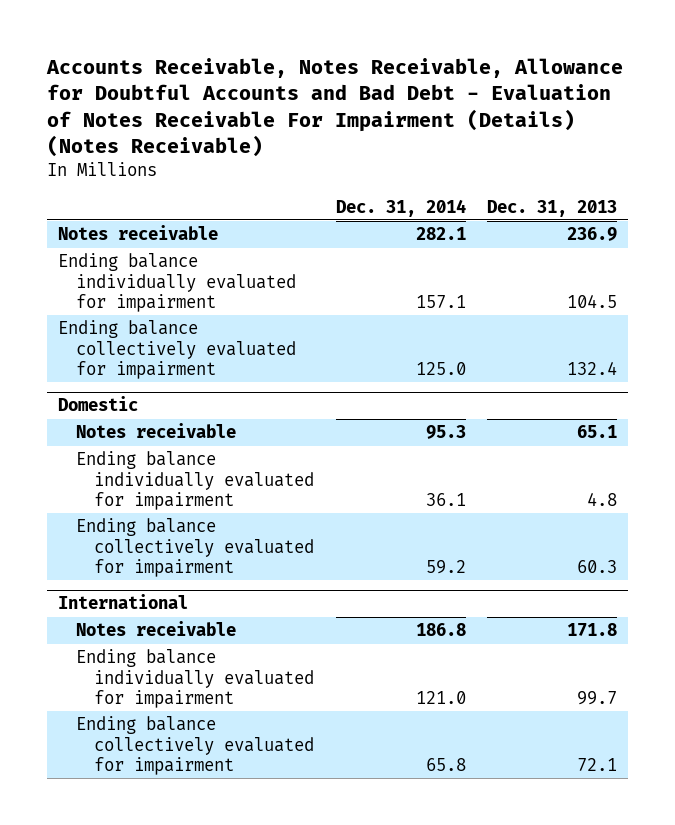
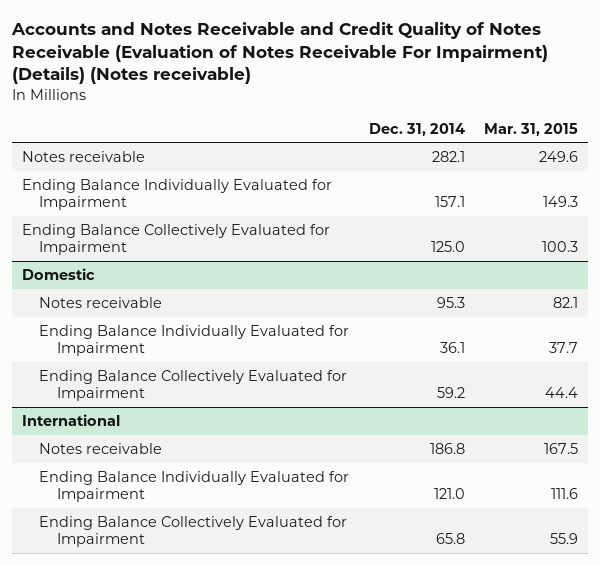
[46,57,624,158] Accounts Receivable, Notes Receivable, Allowance for Doubtful Accounts and Bad Debt - Evaluation of Notes Receivable For Impairment (Details) (Notes Receivable) -> [11,21,549,85] Accounts and Notes Receivable and Credit Quality of Notes Receivable (Evaluation of Notes Receivable For Impairment) (Details) (Notes receivable)
[487,199,618,217] Dec. 31, 2013 -> none
none -> [484,122,579,136] Mar. 31, 2015
[58,253,297,313] Ending balance individually evaluated for impairment -> [21,178,332,211] Ending Balance Individually Evaluated for Impairment
[58,320,297,380] Ending balance collectively evaluated for impairment -> [21,223,330,256] Ending Balance Collectively Evaluated for Impairment
[76,451,314,511] Ending balance individually evaluated for impairment -> [39,324,350,357] Ending Balance Individually Evaluated for Impairment
[76,518,314,578] Ending balance collectively evaluated for impairment -> [39,369,348,402] Ending Balance Collectively Evaluated for Impairment
[76,649,314,709] Ending balance individually evaluated for impairment -> [39,470,350,503] Ending Balance Individually Evaluated for Impairment
[76,716,314,776] Ending balance collectively evaluated for impairment -> [39,515,348,548] Ending Balance Collectively Evaluated for Impairment

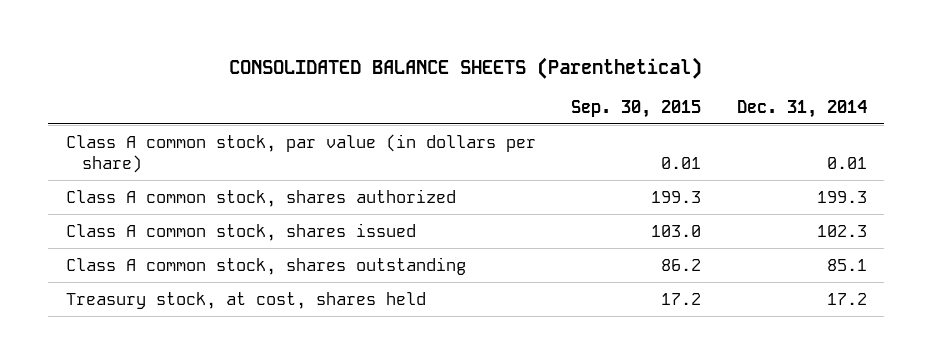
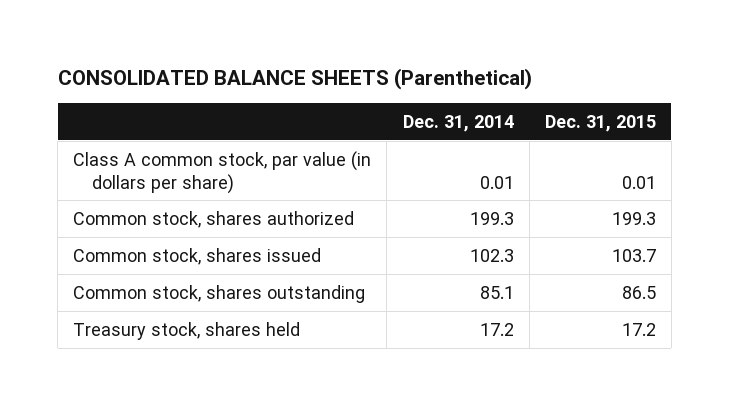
[571,99,702,118] Sep. 30, 2015 -> none
none -> [544,114,656,132] Dec. 31, 2015
[65,188,456,207] Class A common stock, shares authorized -> [73,210,355,228] Common stock, shares authorized
[65,222,416,241] Class A common stock, shares issued -> [73,247,322,265] Common stock, shares issued
[65,256,466,275] Class A common stock, shares outstanding -> [73,284,366,303] Common stock, shares outstanding
[65,291,426,309] Treasury stock, at cost, shares held -> [73,321,301,340] Treasury stock, shares held

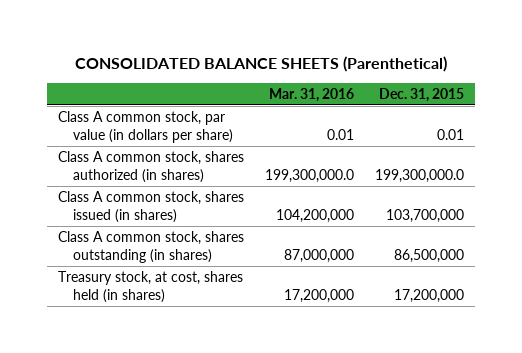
[402,114,514,132] Dec. 31, 2014 -> none
none -> [268,87,354,102] Mar. 31, 2016
[73,210,355,228] Common stock, shares authorized -> [57,151,244,184] Class A common stock, shares authorized (in shares)
[611,211,656,225] 199.3 -> [375,169,465,184] 199,300,000.0
[73,247,322,265] Common stock, shares issued -> [57,191,244,224] Class A common stock, shares issued (in shares)
[611,248,656,262] 103.7 -> [386,209,465,224] 103,700,000
[73,284,366,303] Common stock, shares outstanding -> [57,231,244,264] Class A common stock, shares outstanding (in shares)
[621,285,656,299] 86.5 -> [394,249,465,264] 86,500,000
[73,321,301,340] Treasury stock, shares held -> [57,271,243,304] Treasury stock, at cost, shares held (in shares)
[621,322,656,336] 17.2 -> [394,289,465,304] 17,200,000

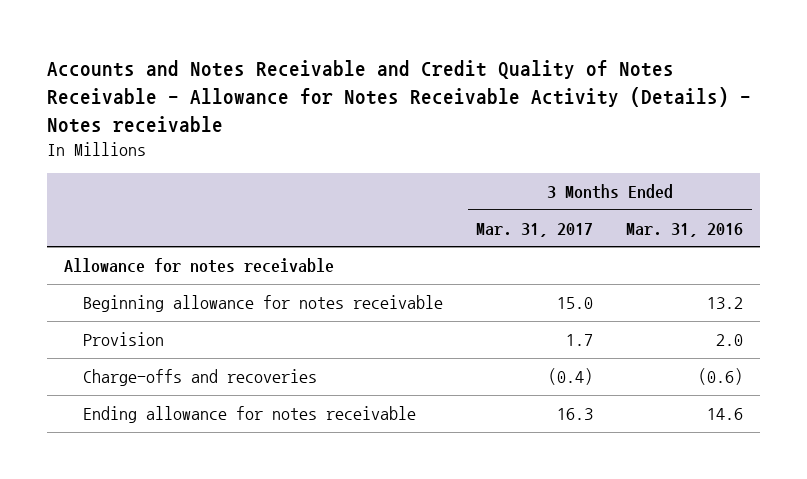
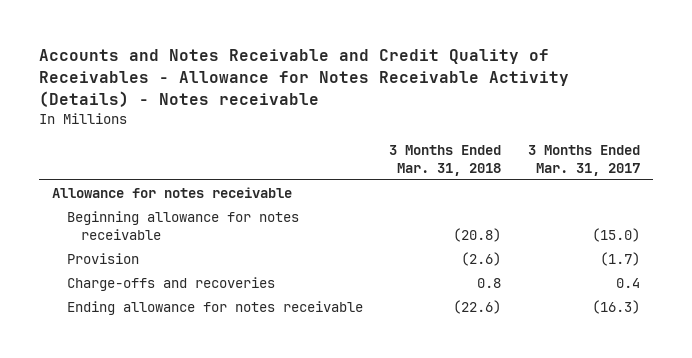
[47,60,752,133] Accounts and Notes Receivable and Credit Quality of Notes Receivable - Allowance for Notes Receivable Activity (Details) - Notes receivable -> [39,48,570,107] Accounts and Notes Receivable and Credit Quality of Receivables - Allowance for Notes Receivable Activity (Details) - Notes receivable
[626,222,744,237] Mar. 31, 2016 -> none
none -> [389,144,502,176] 3 Months Ended Mar. 31, 2018
[557,297,594,310] 15.0 -> [591,228,640,243] (15.0)
[566,334,594,347] 1.7 -> [599,252,640,267] (1.7)
[548,368,594,386] (0.4) -> [615,278,640,289] 0.4
[557,408,594,421] 16.3 -> [591,300,640,315] (16.3)

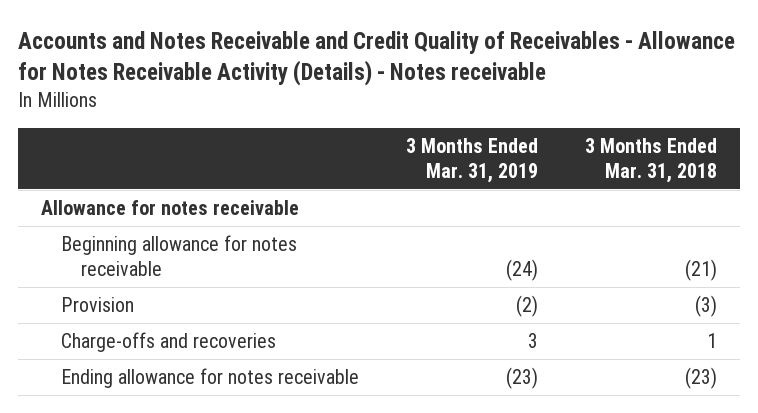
[527,144,640,176] 3 Months Ended Mar. 31, 2017 -> none
none -> [405,137,538,184] 3 Months Ended Mar. 31, 2019
[453,228,502,243] (20.8) -> [684,259,717,282] (21)
[461,252,502,267] (2.6) -> [694,295,717,318] (3)
[477,278,502,289] 0.8 -> [706,333,717,349] 1
[453,300,502,315] (22.6) -> [684,367,717,390] (23)

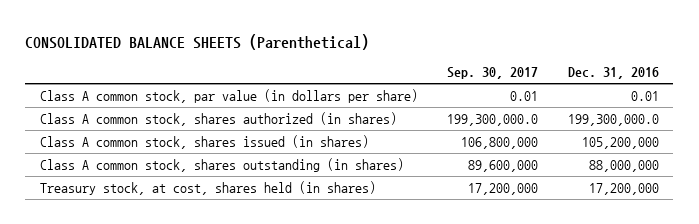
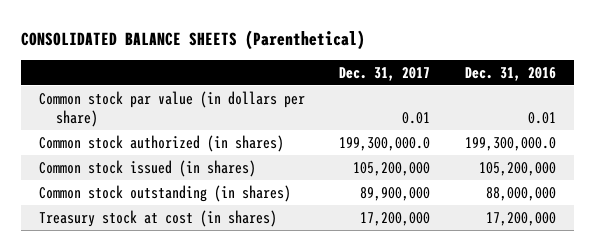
[447,67,539,80] Sep. 30, 2017 -> none
none -> [339,66,431,81] Dec. 31, 2017
[39,88,418,103] Class A common stock, par value (in dollars per share) -> [38,90,305,127] Common stock par value (in dollars per share)
[39,111,397,126] Class A common stock, shares authorized (in shares) -> [38,134,284,152] Common stock authorized (in shares)
[39,134,369,149] Class A common stock, shares issued (in shares) -> [38,159,256,177] Common stock issued (in shares)
[39,157,404,172] Class A common stock, shares outstanding (in shares) -> [38,184,291,202] Common stock outstanding (in shares)
[39,180,376,195] Treasury stock, at cost, shares held (in shares) -> [38,209,277,227] Treasury stock at cost (in shares)

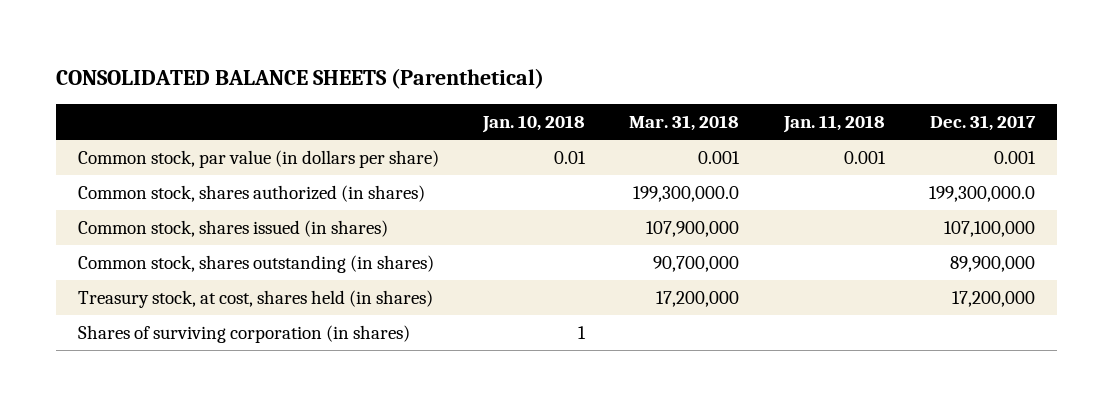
[465,66,557,81] Dec. 31, 2016 -> none
none -> [482,115,586,134] Jan. 10, 2018
none -> [629,115,740,132] Mar. 31, 2018
none -> [782,115,885,134] Jan. 11, 2018
[38,90,305,127] Common stock par value (in dollars per share) -> [78,150,440,169] Common stock, par value (in dollars per share)
[402,111,431,124] 0.01 -> [993,151,1036,165] 0.001
[38,134,284,152] Common stock authorized (in shares) -> [78,185,426,203] Common stock, shares authorized (in shares)
[38,159,256,177] Common stock issued (in shares) -> [78,220,389,238] Common stock, shares issued (in shares)
[353,161,431,176] 105,200,000 -> [943,221,1035,238] 107,100,000
[38,184,291,202] Common stock outstanding (in shares) -> [78,255,435,274] Common stock, shares outstanding (in shares)
[38,209,277,227] Treasury stock at cost (in shares) -> [78,290,434,309] Treasury stock, at cost, shares held (in shares)
none -> [78,325,411,344] Shares of surviving corporation (in shares)

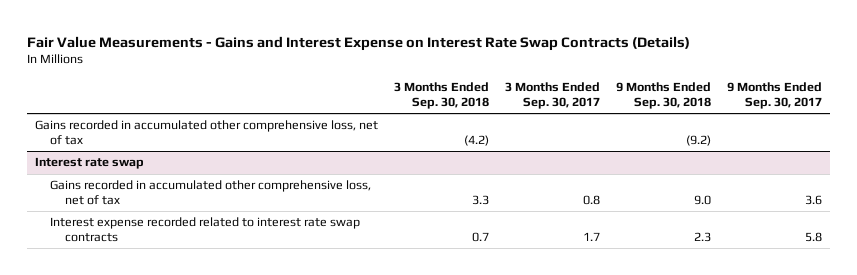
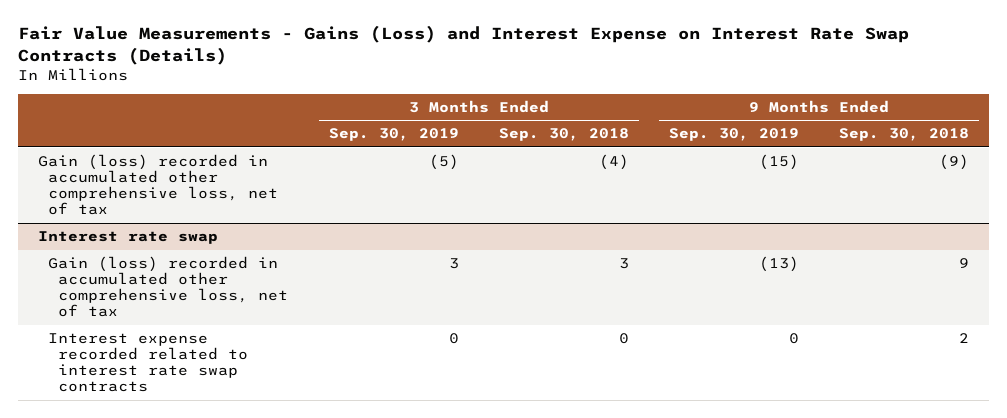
[27,35,691,51] Fair Value Measurements - Gains and Interest Expense on Interest Rate Swap Contracts (Details) -> [17,25,909,65] Fair Value Measurements - Gains (Loss) and Interest Expense on Interest Rate Swap Contracts (Details)
[505,82,601,109] 3 Months Ended Sep. 30, 2017 -> none
[726,82,822,109] 9 Months Ended Sep. 30, 2017 -> none
none -> [328,128,459,142] Sep. 30, 2019
none -> [668,128,799,142] Sep. 30, 2019
[35,120,379,146] Gains recorded in accumulated other comprehensive loss, net of tax -> [37,154,279,216] Gain (loss) recorded in accumulated other comprehensive loss, net of tax
[464,135,490,147] (4.2) -> [598,154,629,171] (4)
[685,135,711,147] (9.2) -> [938,154,969,171] (9)
[50,180,372,206] Gains recorded in accumulated other comprehensive loss, net of tax -> [48,256,289,318] Gain (loss) recorded in accumulated other comprehensive loss, net of tax
[472,195,490,206] 3.3 -> [618,258,629,270] 3
[693,195,711,206] 9.0 -> [958,258,969,269] 9
[472,232,490,243] 0.7 -> [618,333,629,345] 0
[693,232,711,243] 2.3 -> [958,333,969,344] 2

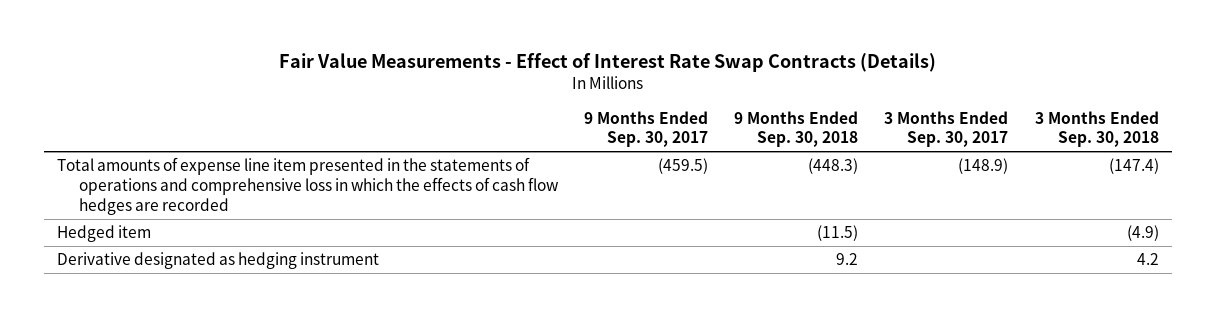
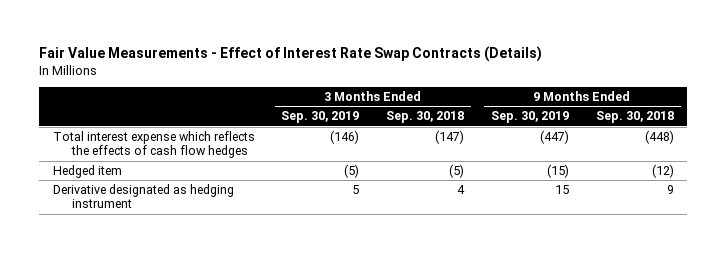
[583,110,708,148] 9 Months Ended Sep. 30, 2017 -> none
[884,110,1009,148] 3 Months Ended Sep. 30, 2017 -> none
none -> [281,111,360,124] Sep. 30, 2019
none -> [491,111,570,124] Sep. 30, 2019
[56,157,559,215] Total amounts of expense line item presented in the statements of operations and comprehensive loss in which the effects of cash flow hedges are recorded -> [52,130,255,159] Total interest expense which reflects the effects of cash flow hedges
[808,158,859,175] (448.3) -> [644,129,674,144] (448)
[1108,158,1159,175] (147.4) -> [435,129,465,144] (147)
[817,225,859,242] (11.5) -> [651,163,674,178] (12)
[1126,225,1159,242] (4.9) -> [449,163,465,178] (5)
[836,253,859,266] 9.2 -> [666,184,674,194] 9
[1136,253,1159,266] 4.2 -> [457,184,466,194] 4

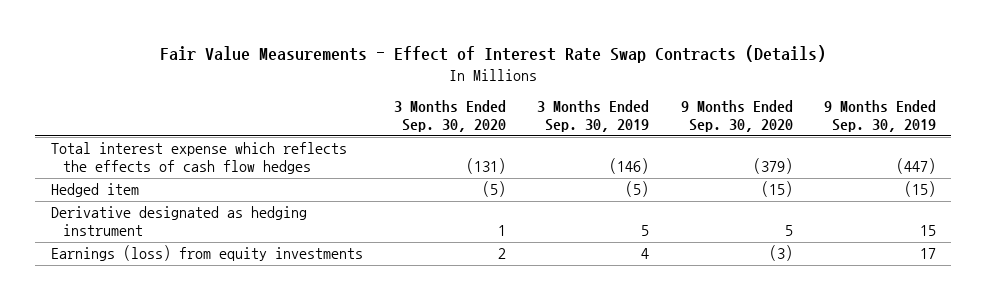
[386,111,465,124] Sep. 30, 2018 -> none
[595,111,674,124] Sep. 30, 2018 -> none
none -> [394,100,507,132] 3 Months Ended Sep. 30, 2020
none -> [680,100,793,132] 9 Months Ended Sep. 30, 2020
none -> [50,245,363,262] Earnings (loss) from equity investments

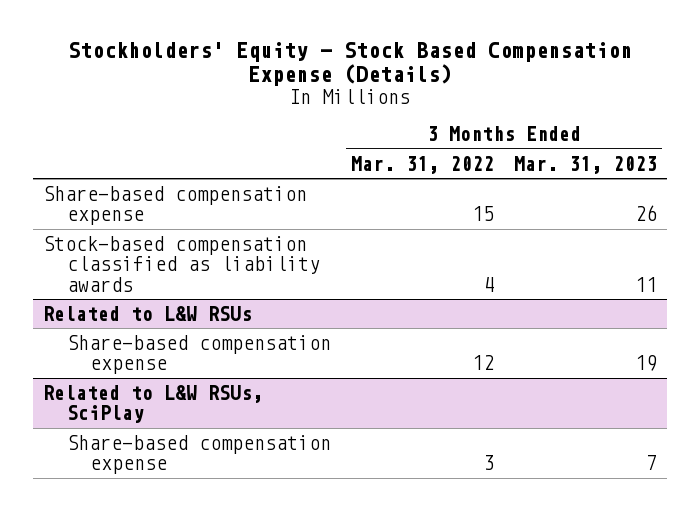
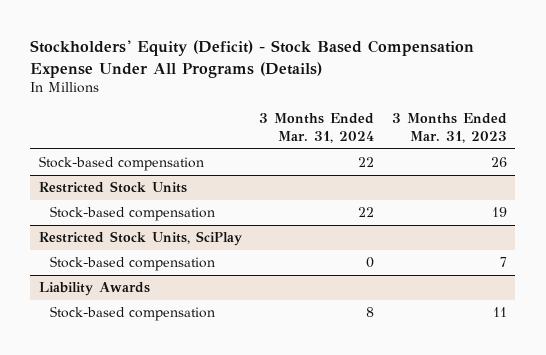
[67,41,632,87] Stockholders' Equity - Stock Based Compensation Expense (Details) -> [30,39,475,78] Stockholders' Equity (Deficit) - Stock Based Compensation Expense Under All Programs (Details)
[350,155,494,174] Mar. 31, 2022 -> none
none -> [259,113,375,144] 3 Months Ended Mar. 31, 2024
[43,235,320,292] Stock-based compensation classified as liability awards -> none
[43,384,264,424] Related to L&W RSUs, SciPlay -> none
[43,185,308,226] Share-based compensation expense -> [39,156,205,172] Stock-based compensation
[43,305,253,321] Related to L&W RSUs -> [39,181,188,194] Restricted Stock Units
[66,334,331,375] Share-based compensation expense -> [50,206,216,222] Stock-based compensation
none -> [39,231,243,247] Restricted Stock Units, SciPlay
[66,434,331,475] Share-based compensation expense -> [50,256,216,272] Stock-based compensation
none -> [39,282,151,297] Liability Awards
none -> [50,306,216,322] Stock-based compensation

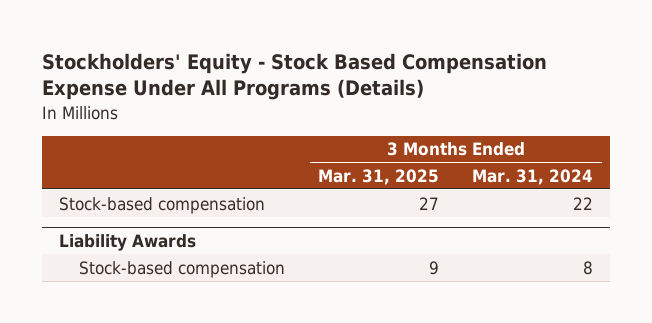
[30,39,475,78] Stockholders' Equity (Deficit) - Stock Based Compensation Expense Under All Programs (Details) -> [41,52,547,101] Stockholders' Equity - Stock Based Compensation Expense Under All Programs (Details)
[391,113,507,144] 3 Months Ended Mar. 31, 2023 -> none
none -> [318,168,440,185] Mar. 31, 2025
[39,181,188,194] Restricted Stock Units -> none
[50,206,216,222] Stock-based compensation -> none
[39,231,243,247] Restricted Stock Units, SciPlay -> none
[50,256,216,272] Stock-based compensation -> none

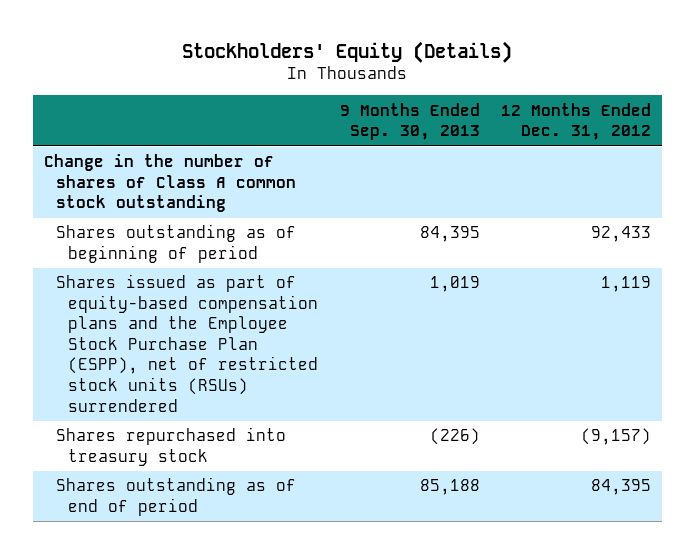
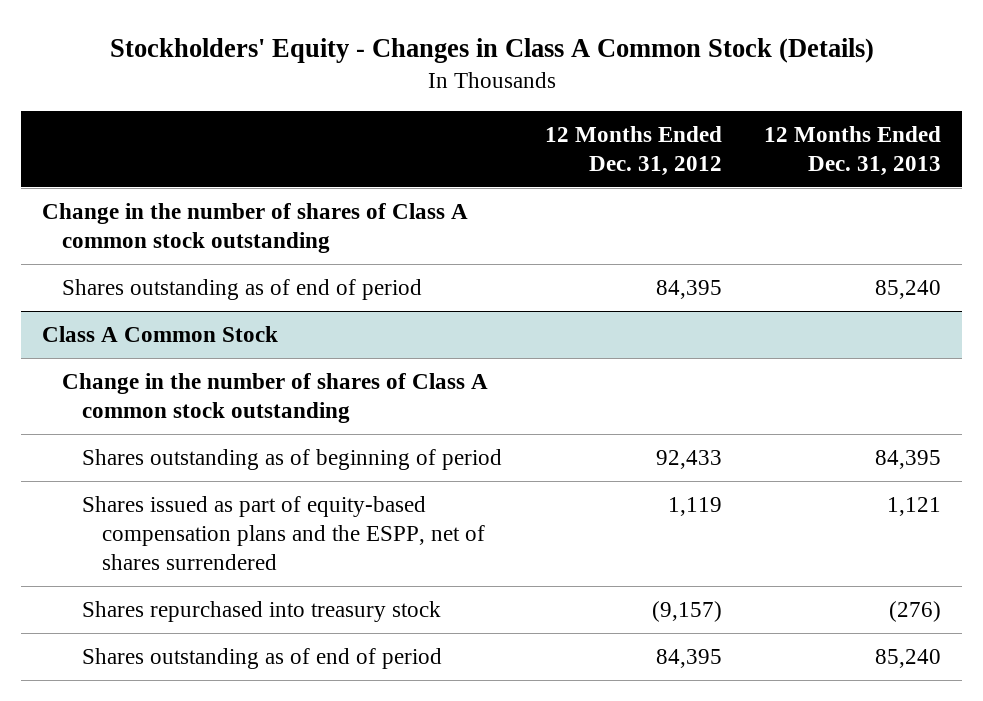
[182,40,513,63] Stockholders' Equity (Details) -> [109,37,874,63] Stockholders' Equity - Changes in Class A Common Stock (Details)
[339,102,480,141] 9 Months Ended Sep. 30, 2013 -> none
none -> [764,125,942,176] 12 Months Ended Dec. 31, 2013
none -> [62,278,423,300] Shares outstanding as of end of period
none -> [42,325,279,342] Class A Common Stock
none -> [62,372,489,423] Change in the number of shares of Class A common stock outstanding
[55,274,319,412] Shares issued as part of equity-based compensation plans and the Employee Stock Purchase Plan (ESPP), net of restricted stock units (RSUs) surrendered -> [82,495,486,571] Shares issued as part of equity-based compensation plans and the ESPP, net of shares surrendered

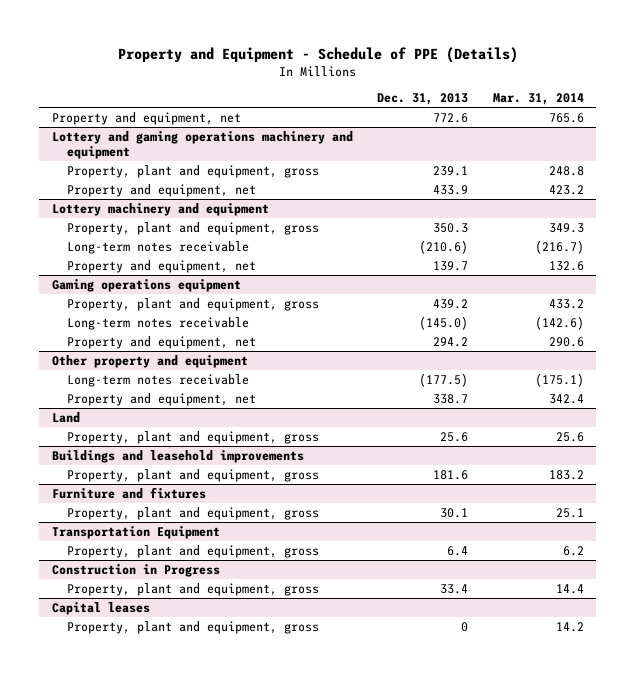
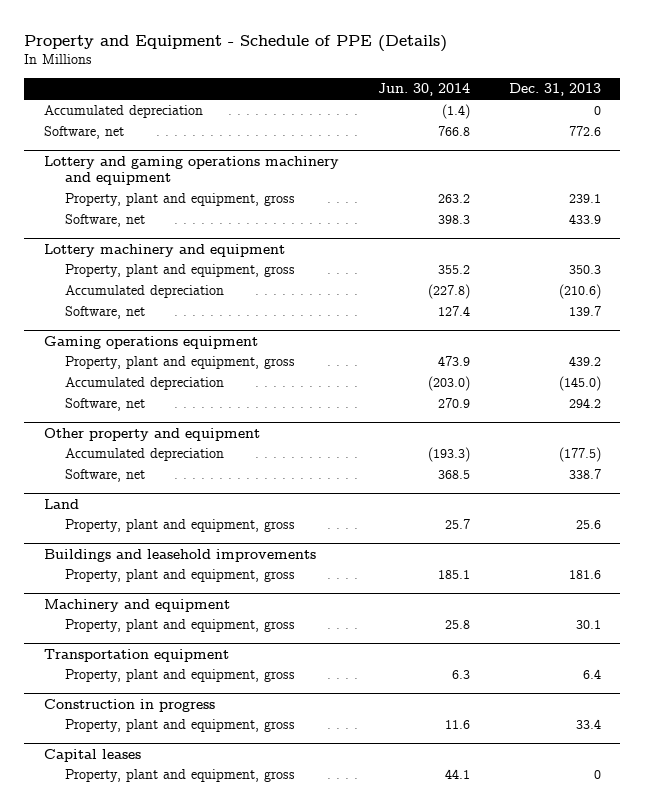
[493,93,585,106] Mar. 31, 2014 -> none
none -> [377,83,470,97] Jun. 30, 2014
none -> [43,105,203,119] Accumulated depreciation
[51,112,241,126] Property and equipment, net -> [43,126,124,140] Software, net
[67,184,257,198] Property and equipment, net -> [64,214,145,228] Software, net
[67,241,250,255] Long-term notes receivable -> [64,285,224,299] Accumulated depreciation
[67,260,257,274] Property and equipment, net -> [64,306,145,320] Software, net
[67,317,250,331] Long-term notes receivable -> [64,377,224,391] Accumulated depreciation
[67,336,257,350] Property and equipment, net -> [64,398,145,412] Software, net
[67,374,250,388] Long-term notes receivable -> [64,448,224,462] Accumulated depreciation
[67,393,257,407] Property and equipment, net -> [64,469,145,483] Software, net
[51,487,206,500] Furniture and fixtures -> none
none -> [43,598,230,612] Machinery and equipment
[51,526,220,540] Transportation Equipment -> [43,648,229,662] Transportation equipment
[51,564,220,578] Construction in Progress -> [43,698,215,712] Construction in progress

